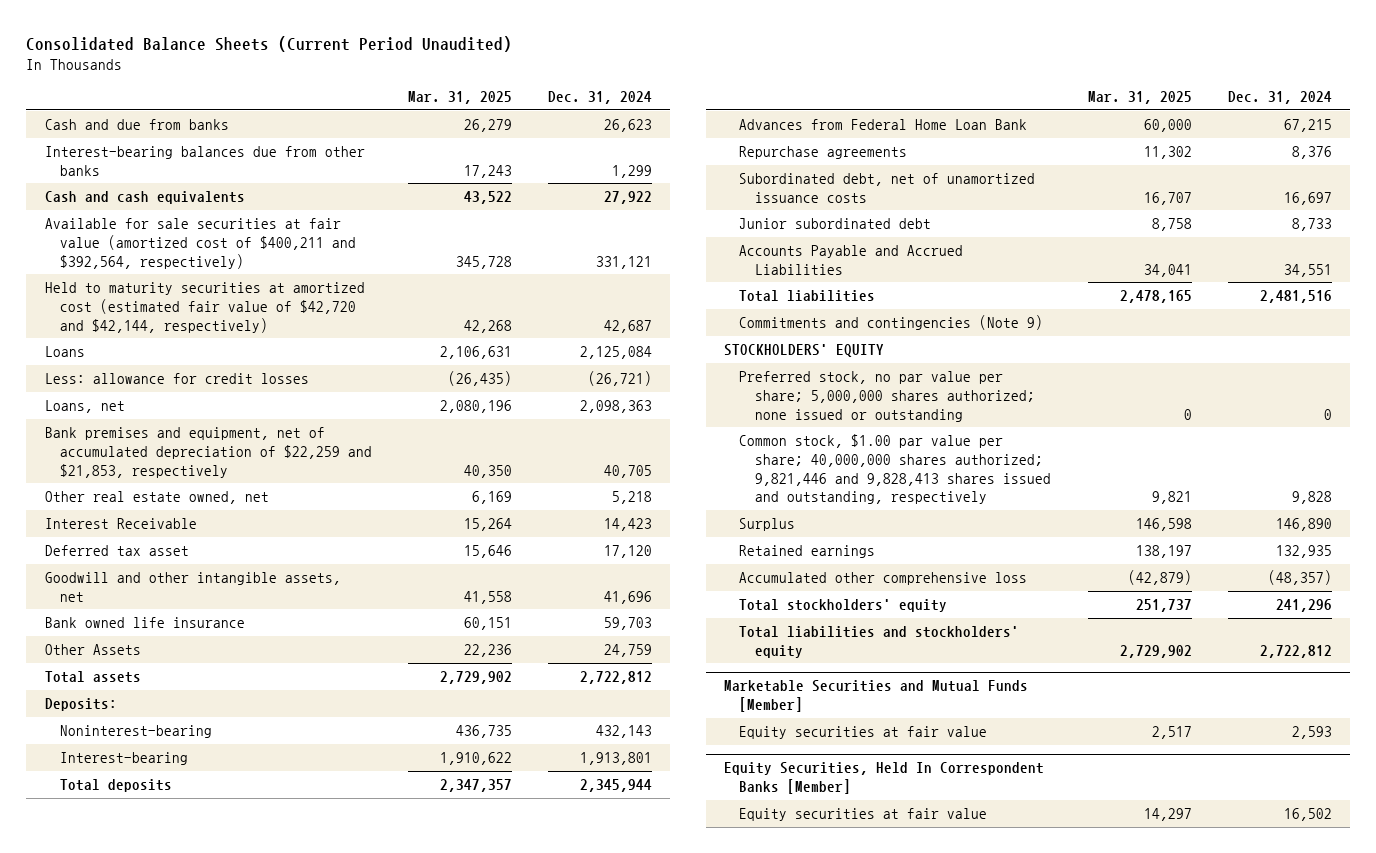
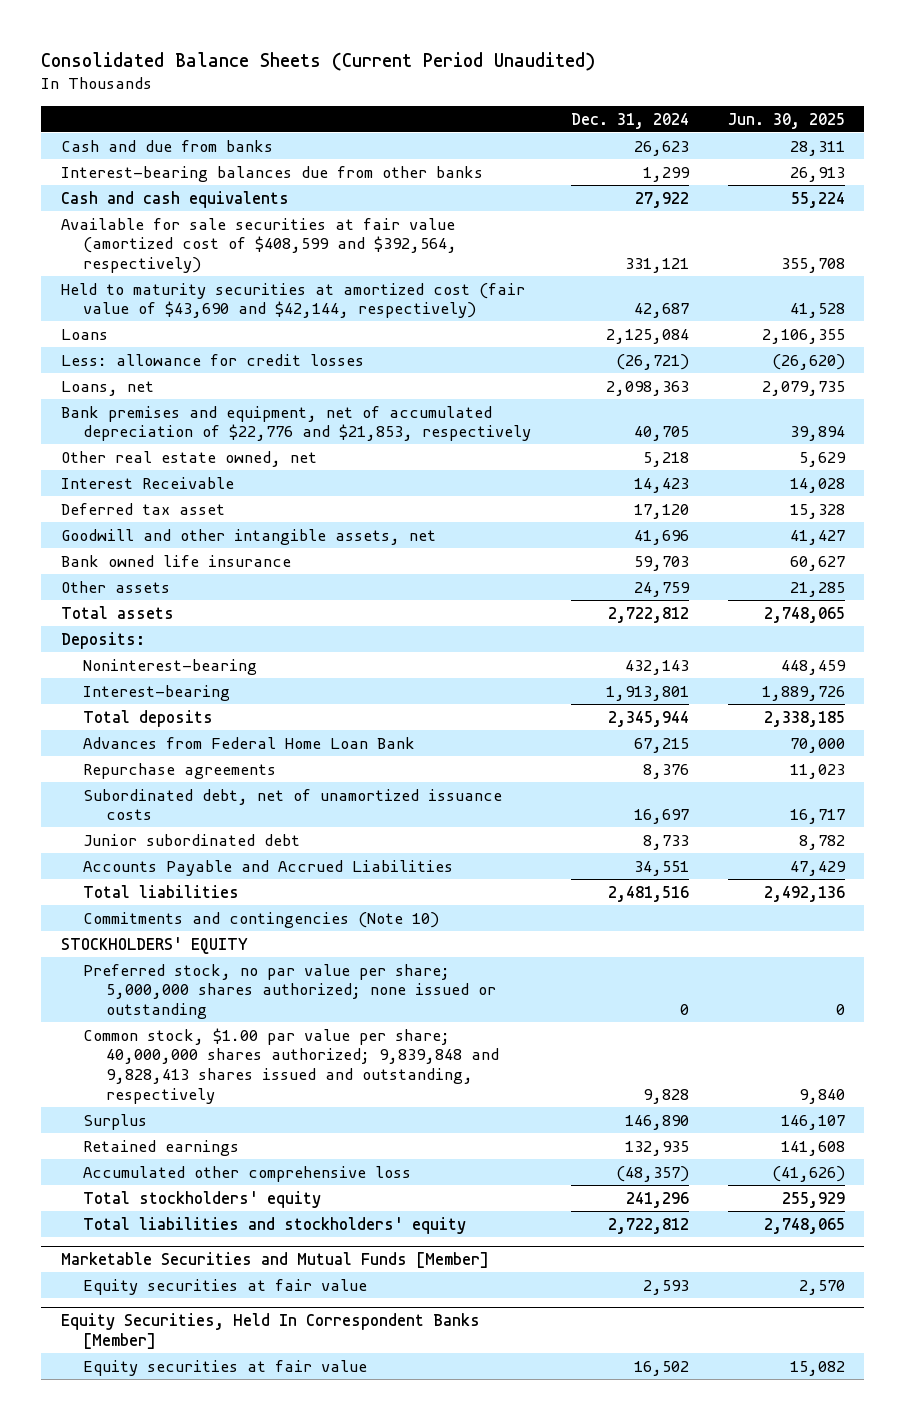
[407,91,512,105] Mar. 31, 2025 -> none
none -> [727,112,845,129] Jun. 30, 2025
[44,217,356,269] Available for sale securities at fair value (amortized cost of $400,211 and $392,564, respectively) -> [60,217,458,274] Available for sale securities at fair value (amortized cost of $408,599 and $392,564, respectively)
[44,281,365,333] Held to maturity securities at amortized cost (estimated fair value of $42,720 and $42,144, respectively) -> [60,282,525,319] Held to maturity securities at amortized cost (fair value of $43,690 and $42,144, respectively)
[44,426,372,478] Bank premises and equipment, net of accumulated depreciation of $22,259 and $21,853, respectively -> [60,405,532,442] Bank premises and equipment, net of accumulated depreciation of $22,776 and $21,853, respectively
[44,643,141,655] Other Assets -> [60,580,170,593] Other assets
[739,314,1044,330] Commitments and contingencies (Note 9) -> [83,911,440,928] Commitments and contingencies (Note 10)
[739,433,1051,505] Common stock, $1.00 par value per share; 40,000,000 shares authorized; 9,821,446 and 9,828,413 shares issued and outstanding, respectively -> [83,1027,500,1105] Common stock, $1.00 par value per share; 40,000,000 shares authorized; 9,839,848 and 9,828,413 shares issued and outstanding, respectively

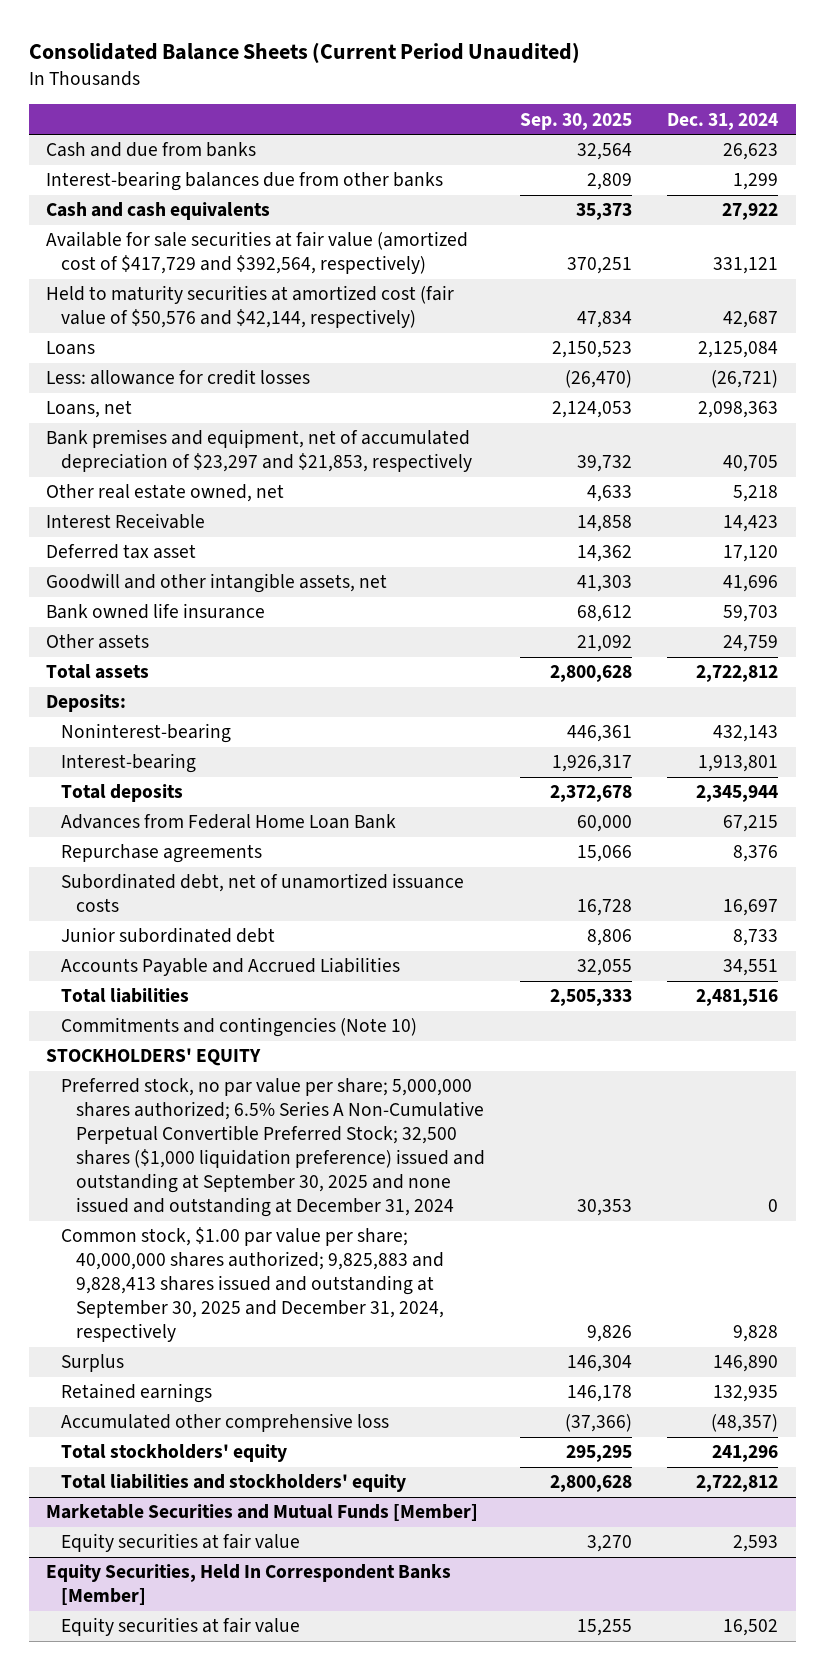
[727,112,845,129] Jun. 30, 2025 -> none
none -> [520,112,633,130] Sep. 30, 2025
[60,217,458,274] Available for sale securities at fair value (amortized cost of $408,599 and $392,564, respectively) -> [46,231,469,275] Available for sale securities at fair value (amortized cost of $417,729 and $392,564, respectively)
[60,282,525,319] Held to maturity securities at amortized cost (fair value of $43,690 and $42,144, respectively) -> [46,285,455,329] Held to maturity securities at amortized cost (fair value of $50,576 and $42,144, respectively)
[60,405,532,442] Bank premises and equipment, net of accumulated depreciation of $22,776 and $21,853, respectively -> [46,429,473,473] Bank premises and equipment, net of accumulated depreciation of $23,297 and $21,853, respectively
[83,963,497,1020] Preferred stock, no par value per share; 5,000,000 shares authorized; none issued or outstanding -> [61,1078,486,1218] Preferred stock, no par value per share; 5,000,000 shares authorized; 6.5% Series A Non-Cumulative Perpetual Convertible Preferred Stock; 32,500 shares ($1,000 liquidation preference) issued and outstanding at September 30, 2025 and none issued and outstanding at December 31, 2024
[83,1027,500,1105] Common stock, $1.00 par value per share; 40,000,000 shares authorized; 9,839,848 and 9,828,413 shares issued and outstanding, respectively -> [61,1227,445,1343] Common stock, $1.00 par value per share; 40,000,000 shares authorized; 9,825,883 and 9,828,413 shares issued and outstanding at September 30, 2025 and December 31, 2024, respectively

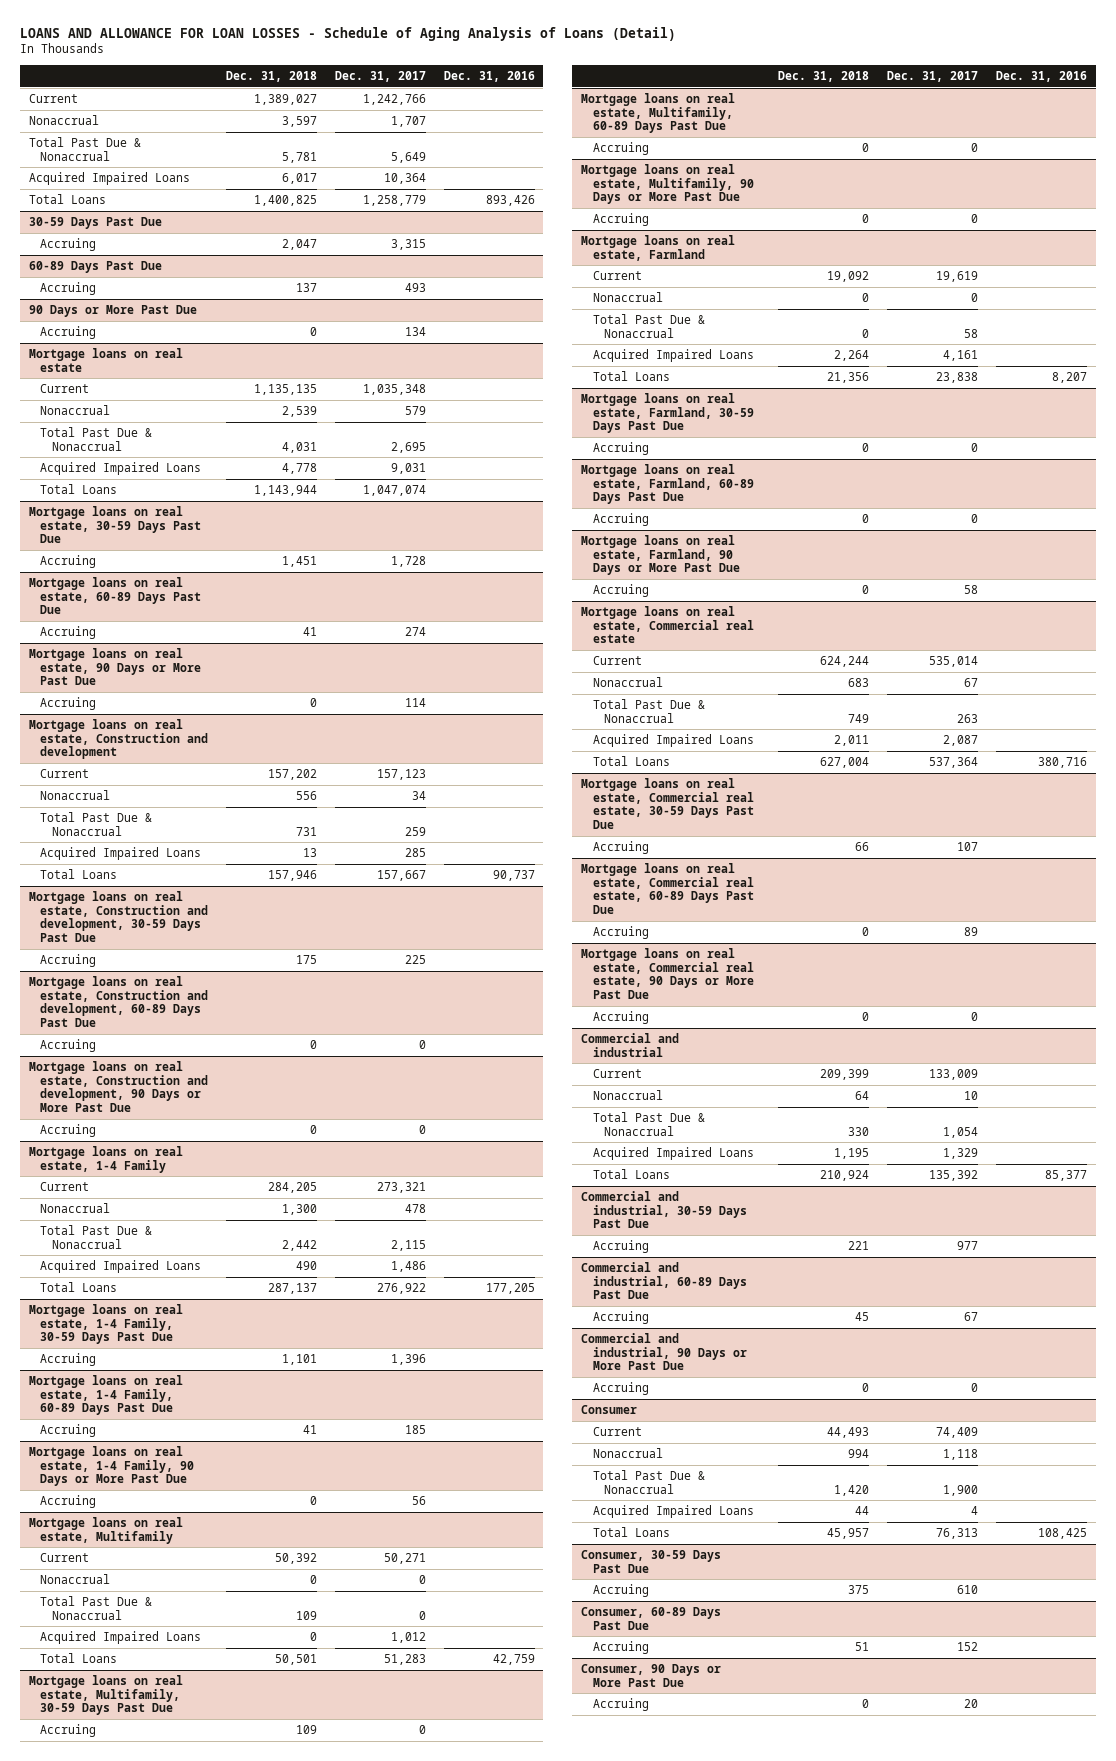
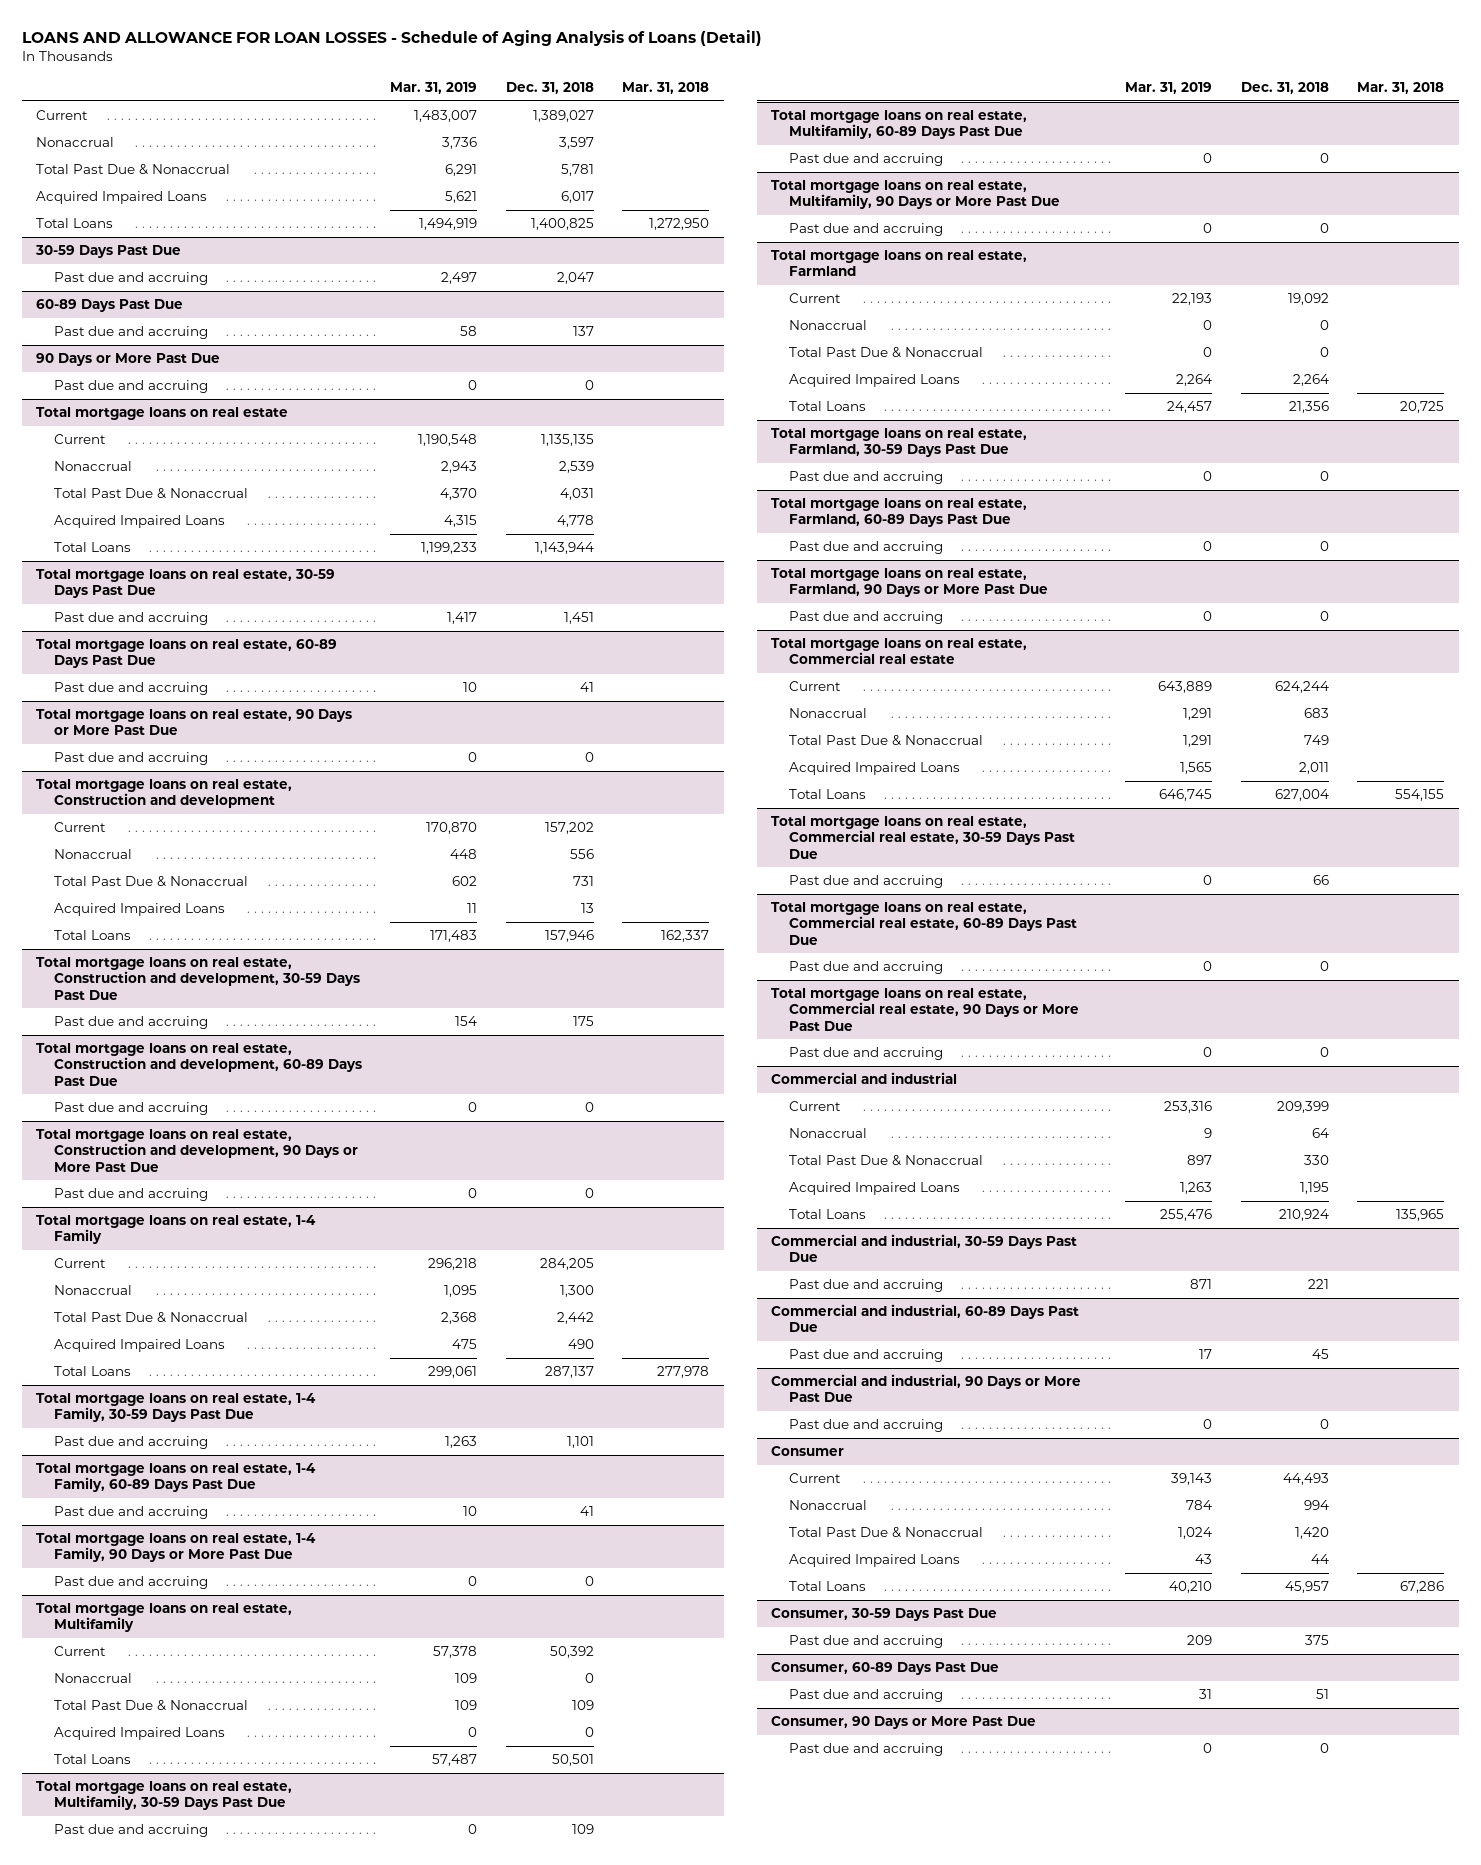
[334,70,426,82] Dec. 31, 2017 -> none
[443,70,535,82] Dec. 31, 2016 -> none
none -> [390,82,478,95] Mar. 31, 2019
none -> [622,82,710,95] Mar. 31, 2018
[40,238,97,252] Accruing -> [53,271,208,285] Past due and accruing
[40,282,97,296] Accruing -> [53,325,208,339] Past due and accruing
[40,326,97,340] Accruing -> [53,379,208,393] Past due and accruing
[28,348,183,372] Mortgage loans on real estate -> [36,406,289,420] Total mortgage loans on real estate
[28,506,202,544] Mortgage loans on real estate, 30-59 Days Past Due -> [36,568,336,599] Total mortgage loans on real estate, 30-59 Days Past Due
[40,555,97,569] Accruing -> [53,611,208,625] Past due and accruing
[28,577,202,615] Mortgage loans on real estate, 60-89 Days Past Due -> [36,638,338,669] Total mortgage loans on real estate, 60-89 Days Past Due
[40,626,97,640] Accruing -> [53,681,208,695] Past due and accruing
[28,648,202,686] Mortgage loans on real estate, 90 Days or More Past Due -> [36,708,353,736] Total mortgage loans on real estate, 90 Days or More Past Due
[40,697,97,711] Accruing -> [53,751,208,765] Past due and accruing
[28,719,209,760] Mortgage loans on real estate, Construction and development -> [36,778,293,809] Total mortgage loans on real estate, Construction and development
[28,891,209,942] Mortgage loans on real estate, Construction and development, 30-59 Days Past Due -> [36,956,360,1000] Total mortgage loans on real estate, Construction and development, 30-59 Days Past Due
[40,954,97,968] Accruing -> [53,1015,208,1029] Past due and accruing
[28,976,209,1027] Mortgage loans on real estate, Construction and development, 60-89 Days Past Due -> [36,1042,362,1086] Total mortgage loans on real estate, Construction and development, 60-89 Days Past Due
[40,1039,97,1053] Accruing -> [53,1101,208,1115] Past due and accruing
[28,1061,209,1112] Mortgage loans on real estate, Construction and development, 90 Days or More Past Due -> [36,1128,358,1172] Total mortgage loans on real estate, Construction and development, 90 Days or More Past Due
[40,1124,97,1138] Accruing -> [53,1187,208,1201] Past due and accruing
[28,1146,183,1173] Mortgage loans on real estate, 1-4 Family -> [36,1214,317,1245] Total mortgage loans on real estate, 1-4 Family
[28,1304,183,1345] Mortgage loans on real estate, 1-4 Family, 30-59 Days Past Due -> [36,1392,317,1423] Total mortgage loans on real estate, 1-4 Family, 30-59 Days Past Due
[40,1353,97,1367] Accruing -> [53,1435,208,1449] Past due and accruing
[28,1375,183,1416] Mortgage loans on real estate, 1-4 Family, 60-89 Days Past Due -> [36,1462,317,1493] Total mortgage loans on real estate, 1-4 Family, 60-89 Days Past Due
[40,1424,97,1438] Accruing -> [53,1505,208,1519] Past due and accruing
[28,1446,195,1487] Mortgage loans on real estate, 1-4 Family, 90 Days or More Past Due -> [36,1532,317,1563] Total mortgage loans on real estate, 1-4 Family, 90 Days or More Past Due
[40,1495,97,1509] Accruing -> [53,1575,208,1589] Past due and accruing
[28,1517,183,1544] Mortgage loans on real estate, Multifamily -> [36,1602,293,1633] Total mortgage loans on real estate, Multifamily
[28,1675,183,1716] Mortgage loans on real estate, Multifamily, 30-59 Days Past Due -> [36,1780,293,1811] Total mortgage loans on real estate, Multifamily, 30-59 Days Past Due
[40,1724,97,1738] Accruing -> [53,1823,208,1837] Past due and accruing
[581,93,736,134] Mortgage loans on real estate, Multifamily, 60-89 Days Past Due -> [771,109,1028,140] Total mortgage loans on real estate, Multifamily, 60-89 Days Past Due
[592,142,649,156] Accruing -> [788,152,943,166] Past due and accruing
[581,164,754,205] Mortgage loans on real estate, Multifamily, 90 Days or More Past Due -> [771,179,1060,210] Total mortgage loans on real estate, Multifamily, 90 Days or More Past Due
[592,213,649,227] Accruing -> [788,222,943,236] Past due and accruing
[581,235,736,261] Mortgage loans on real estate, Farmland -> [771,249,1028,277] Total mortgage loans on real estate, Farmland
[581,393,754,434] Mortgage loans on real estate, Farmland, 30-59 Days Past Due -> [771,427,1028,458] Total mortgage loans on real estate, Farmland, 30-59 Days Past Due
[592,442,649,456] Accruing -> [788,470,943,484] Past due and accruing
[581,464,754,505] Mortgage loans on real estate, Farmland, 60-89 Days Past Due -> [771,497,1028,528] Total mortgage loans on real estate, Farmland, 60-89 Days Past Due
[592,513,649,527] Accruing -> [788,540,943,554] Past due and accruing
[581,535,740,576] Mortgage loans on real estate, Farmland, 90 Days or More Past Due -> [771,567,1048,598] Total mortgage loans on real estate, Farmland, 90 Days or More Past Due
[592,584,649,598] Accruing -> [788,610,943,624] Past due and accruing
[581,606,754,644] Mortgage loans on real estate, Commercial real estate -> [771,637,1028,665] Total mortgage loans on real estate, Commercial real estate
[581,778,754,829] Mortgage loans on real estate, Commercial real estate, 30-59 Days Past Due -> [771,815,1075,859] Total mortgage loans on real estate, Commercial real estate, 30-59 Days Past Due
[592,841,649,855] Accruing -> [788,874,943,888] Past due and accruing
[581,863,754,914] Mortgage loans on real estate, Commercial real estate, 60-89 Days Past Due -> [771,901,1077,945] Total mortgage loans on real estate, Commercial real estate, 60-89 Days Past Due
[592,926,649,940] Accruing -> [788,960,943,974] Past due and accruing
[581,948,754,999] Mortgage loans on real estate, Commercial real estate, 90 Days or More Past Due -> [771,987,1079,1031] Total mortgage loans on real estate, Commercial real estate, 90 Days or More Past Due
[592,1011,649,1025] Accruing -> [788,1046,943,1060] Past due and accruing
[592,1240,649,1254] Accruing -> [788,1278,943,1292] Past due and accruing
[592,1311,649,1325] Accruing -> [788,1348,943,1362] Past due and accruing
[592,1382,649,1396] Accruing -> [788,1418,943,1432] Past due and accruing
[592,1584,649,1598] Accruing -> [788,1634,943,1648] Past due and accruing
[592,1641,649,1655] Accruing -> [788,1688,943,1702] Past due and accruing
[592,1698,649,1712] Accruing -> [788,1742,943,1756] Past due and accruing

